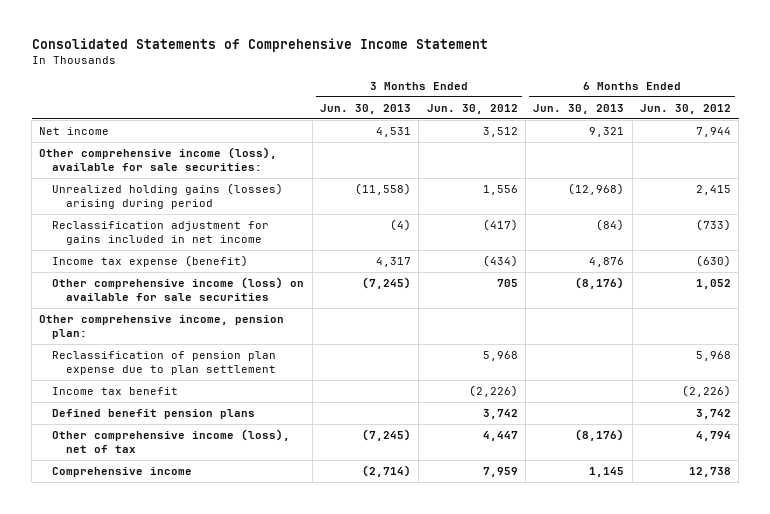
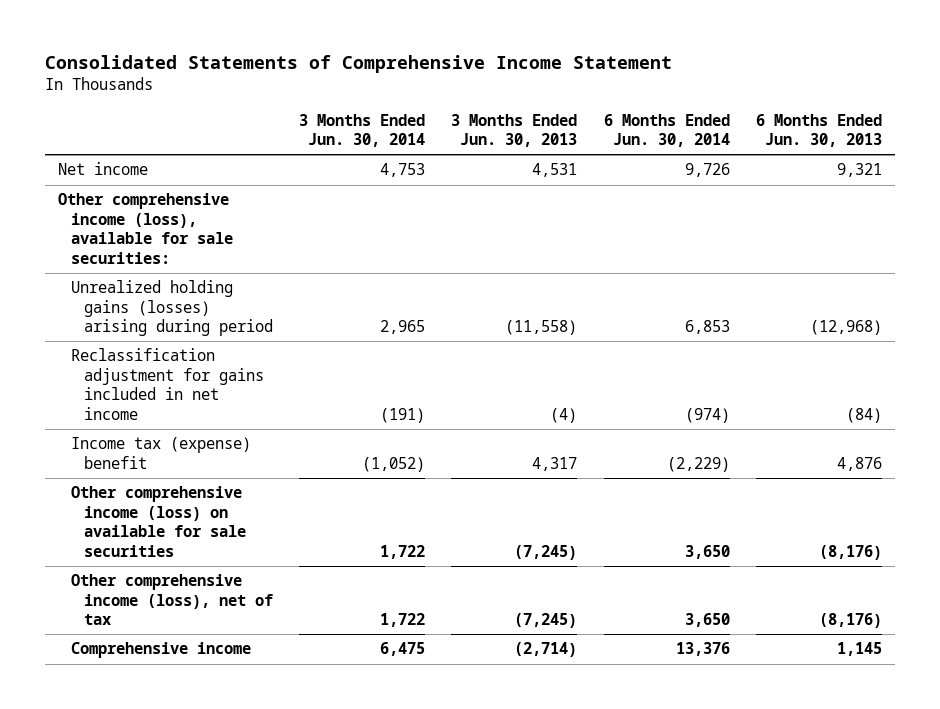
[426,103,518,114] Jun. 30, 2012 -> none
[639,103,731,114] Jun. 30, 2012 -> none
none -> [299,113,426,148] 3 Months Ended Jun. 30, 2014
none -> [603,113,730,148] 6 Months Ended Jun. 30, 2014
[52,255,249,268] Income tax expense (benefit) -> [70,437,251,469] Income tax (expense) benefit
[39,315,285,339] Other comprehensive income, pension plan: -> none
[52,351,277,375] Reclassification of pension plan expense due to plan settlement -> none
[52,387,179,396] Income tax benefit -> none
[52,409,256,420] Defined benefit pension plans -> none

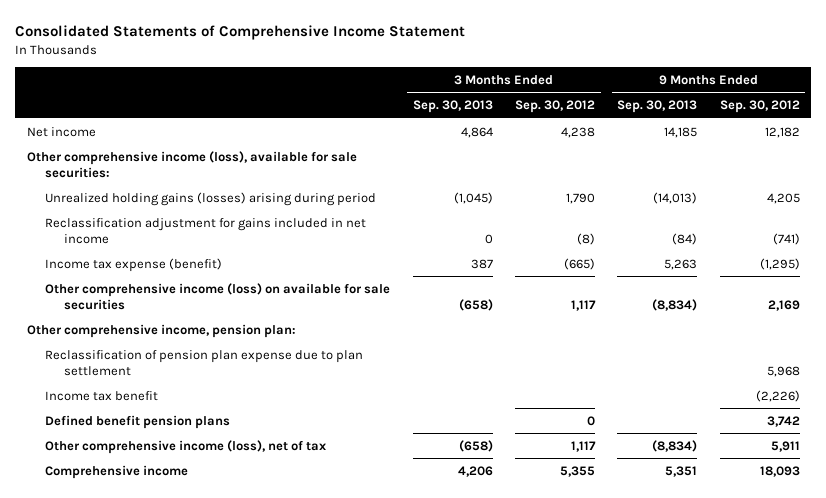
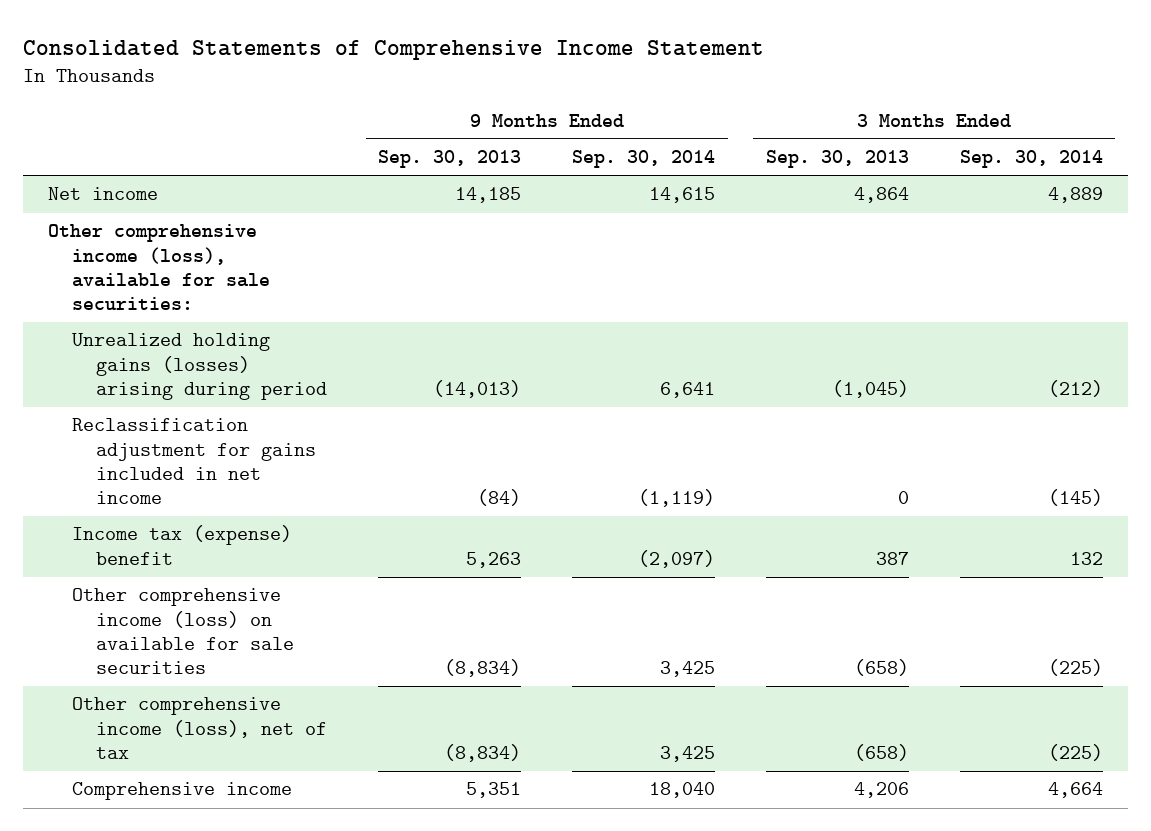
[514,100,595,114] Sep. 30, 2012 -> none
[719,100,800,114] Sep. 30, 2012 -> none
none -> [571,150,715,169] Sep. 30, 2014
none -> [959,150,1103,169] Sep. 30, 2014
[45,257,223,272] Income tax expense (benefit) -> [72,525,293,565] Income tax (expense) benefit
[26,323,296,338] Other comprehensive income, pension plan: -> none
[45,349,364,376] Reclassification of pension plan expense due to plan settlement -> none
[45,390,159,401] Income tax benefit -> none
[45,414,231,429] Defined benefit pension plans -> none

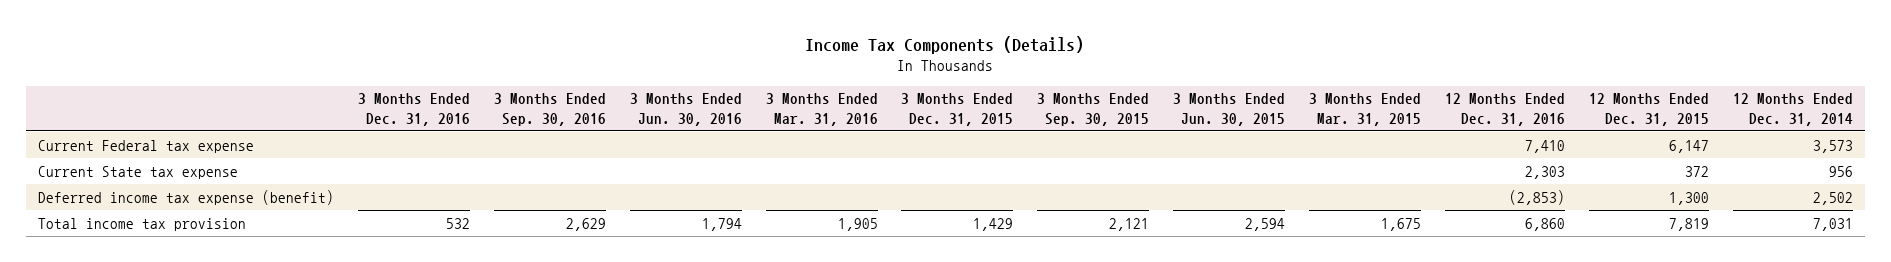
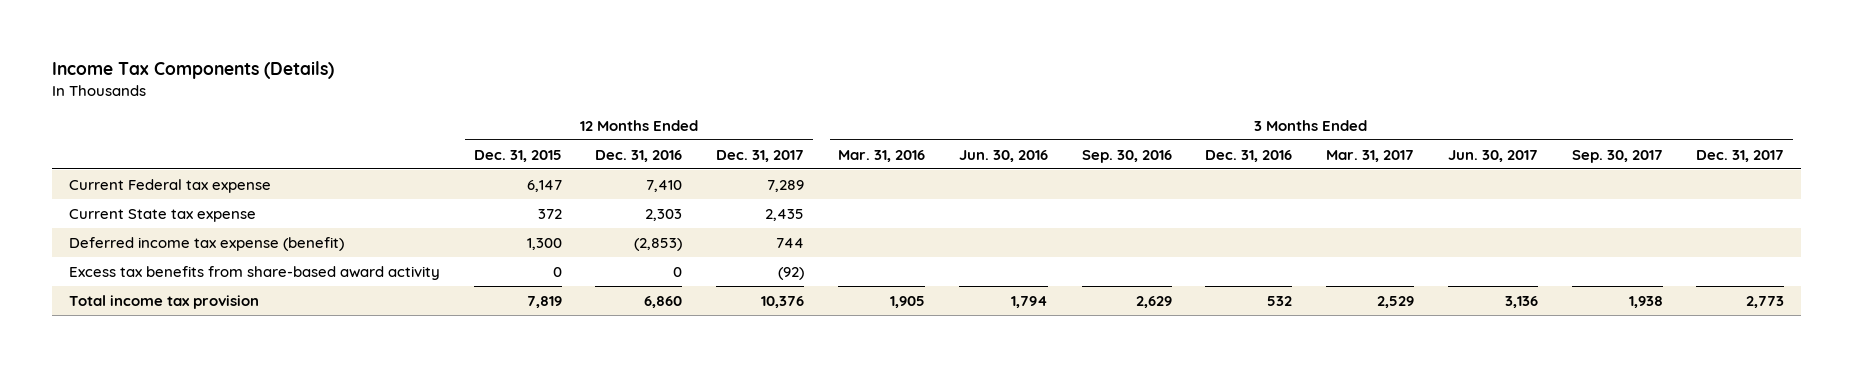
[901,93,1014,126] 3 Months Ended Dec. 31, 2015 -> none
[1037,93,1150,126] 3 Months Ended Sep. 30, 2015 -> none
[1173,93,1286,126] 3 Months Ended Jun. 30, 2015 -> none
[1309,93,1422,126] 3 Months Ended Mar. 31, 2015 -> none
[1732,93,1853,126] 12 Months Ended Dec. 31, 2014 -> none
none -> [716,149,805,162] Dec. 31, 2017
none -> [1326,149,1415,162] Mar. 31, 2017
none -> [1447,149,1538,162] Jun. 30, 2017
none -> [1571,149,1663,163] Sep. 30, 2017
none -> [1696,149,1785,162] Dec. 31, 2017
none -> [68,265,440,280] Excess tax benefits from share-based award activity

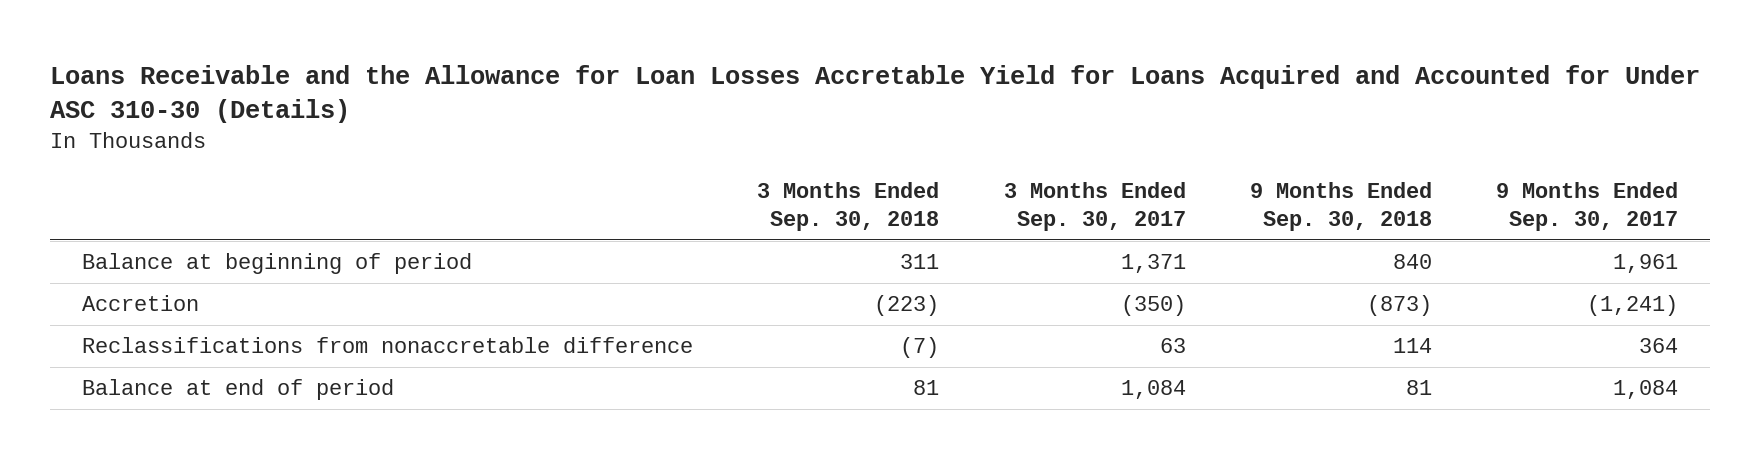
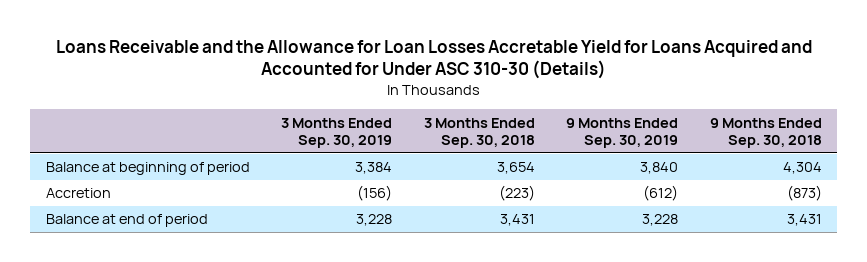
[1003,182,1186,232] 3 Months Ended Sep. 30, 2017 -> none
[1496,182,1679,232] 9 Months Ended Sep. 30, 2017 -> none
none -> [281,117,393,148] 3 Months Ended Sep. 30, 2019
none -> [566,117,679,148] 9 Months Ended Sep. 30, 2019
[900,254,940,270] 311 -> [496,162,535,175] 3,654
[1392,254,1432,270] 840 -> [782,162,822,175] 4,304
[82,337,694,354] Reclassifications from nonaccretable difference -> none
[913,380,940,396] 81 -> [499,214,535,227] 3,431
[1405,380,1432,396] 81 -> [786,214,822,227] 3,431

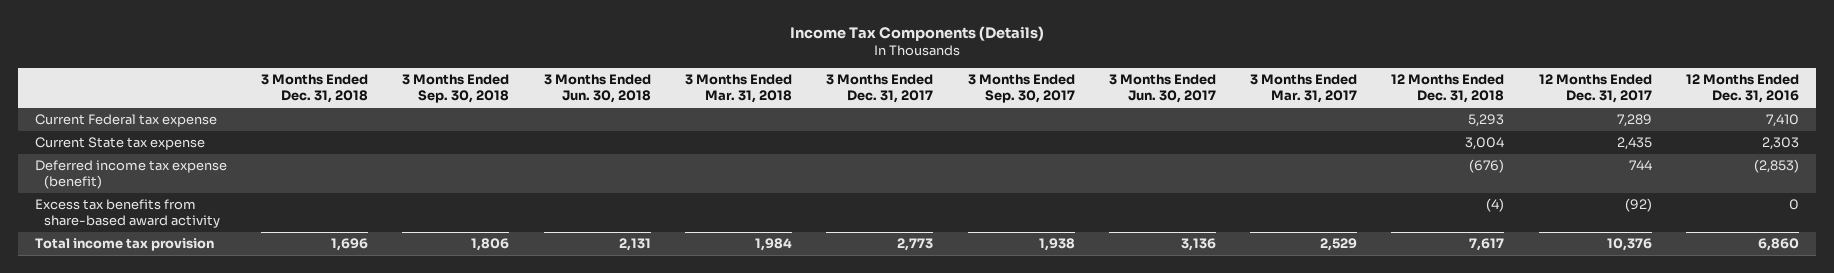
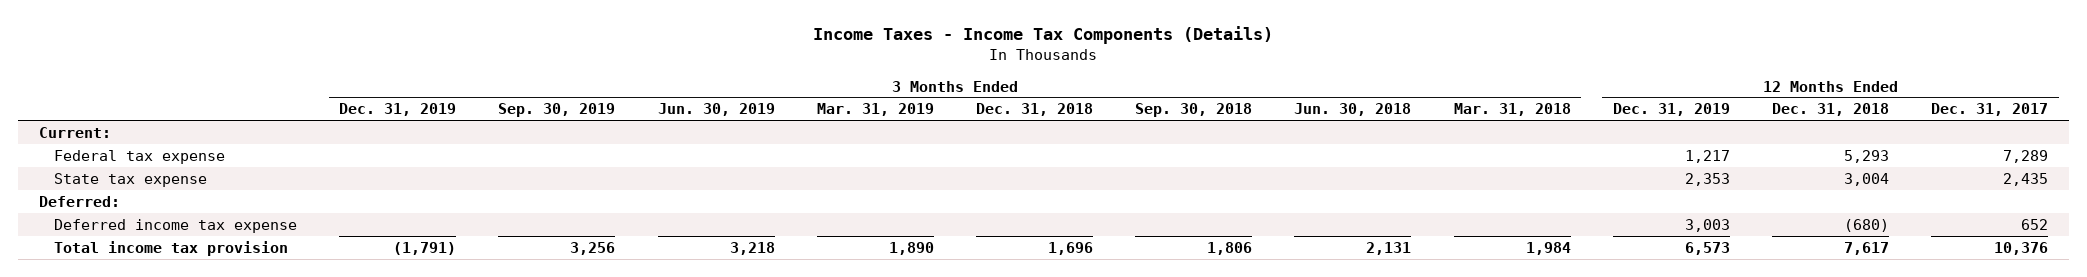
[789,25,1044,41] Income Tax Components (Details) -> [813,26,1274,45] Income Taxes - Income Tax Components (Details)
[826,74,934,104] 3 Months Ended Dec. 31, 2017 -> none
[967,74,1075,104] 3 Months Ended Sep. 30, 2017 -> none
[1108,74,1216,104] 3 Months Ended Jun. 30, 2017 -> none
[1250,74,1358,104] 3 Months Ended Mar. 31, 2017 -> none
[1685,74,1799,104] 12 Months Ended Dec. 31, 2016 -> none
none -> [339,103,457,117] Dec. 31, 2019
none -> [498,103,616,118] Sep. 30, 2019
none -> [657,103,775,117] Jun. 30, 2019
none -> [816,103,934,117] Mar. 31, 2019
none -> [1612,103,1730,117] Dec. 31, 2019
[34,199,221,229] Excess tax benefits from share-based award activity -> none
none -> [38,126,111,138] Current:
[34,114,217,128] Current Federal tax expense -> [53,149,225,164] Federal tax expense
[34,137,205,151] Current State tax expense -> [53,172,207,187] State tax expense
none -> [38,195,120,207] Deferred:
[34,160,227,190] Deferred income tax expense (benefit) -> [53,218,297,233] Deferred income tax expense
[1469,159,1505,174] (676) -> [1844,218,1890,232] (680)
[1628,160,1652,171] 744 -> [2021,218,2049,230] 652

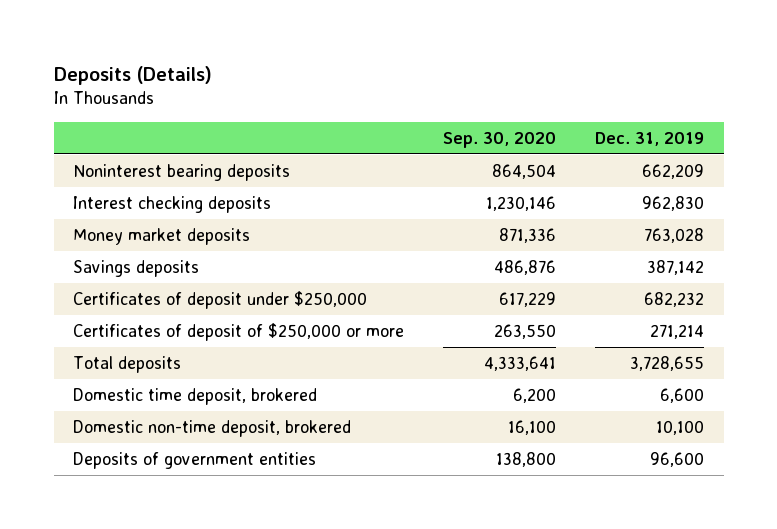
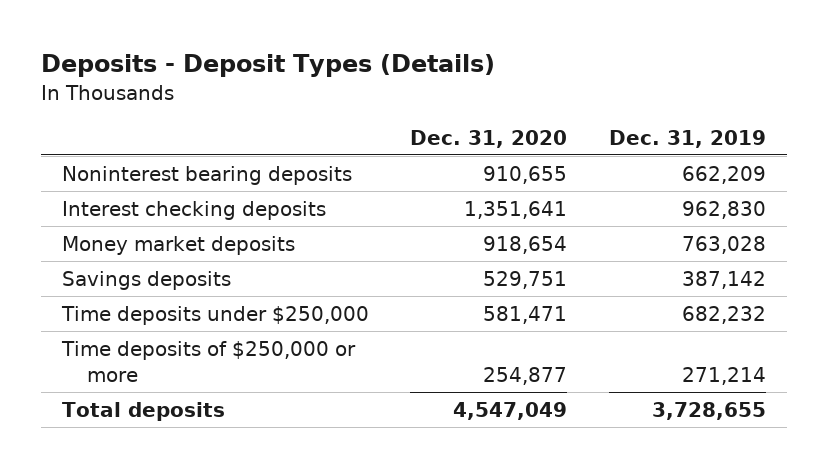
[53,65,212,85] Deposits (Details) -> [40,54,495,78] Deposits - Deposit Types (Details)
[443,131,557,148] Sep. 30, 2020 -> none
none -> [410,129,568,148] Dec. 31, 2020
[73,290,368,309] Certificates of deposit under $250,000 -> [60,305,369,325] Time deposits under $250,000
[73,322,405,341] Certificates of deposit of $250,000 or more -> [60,340,356,382] Time deposits of $250,000 or more
[73,387,318,405] Domestic time deposit, brokered -> none
[73,419,352,437] Domestic non-time deposit, brokered -> none
[73,451,317,469] Deposits of government entities -> none

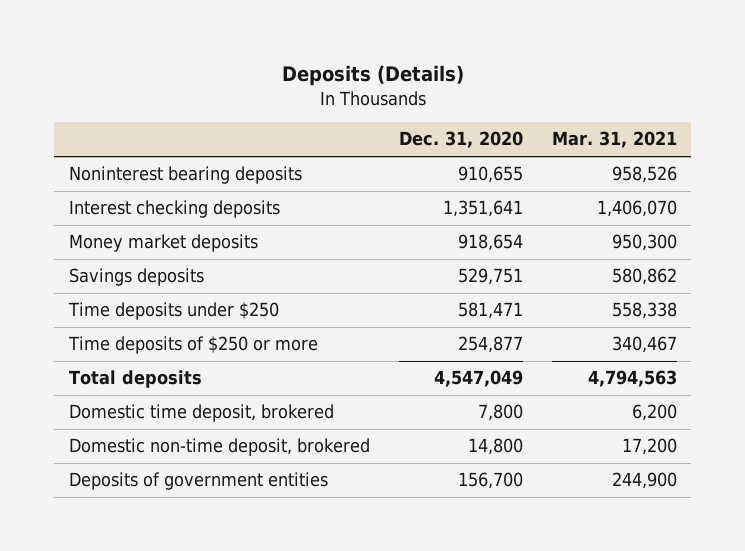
[40,54,495,78] Deposits - Deposit Types (Details) -> [281,65,464,87] Deposits (Details)
[609,129,767,148] Dec. 31, 2019 -> none
none -> [551,131,677,149] Mar. 31, 2021
[60,305,369,325] Time deposits under $250,000 -> [67,302,279,321] Time deposits under $250
[60,340,356,382] Time deposits of $250,000 or more -> [67,336,318,355] Time deposits of $250 or more
none -> [68,404,334,423] Domestic time deposit, brokered
none -> [68,438,370,457] Domestic non-time deposit, brokered
none -> [68,472,328,491] Deposits of government entities

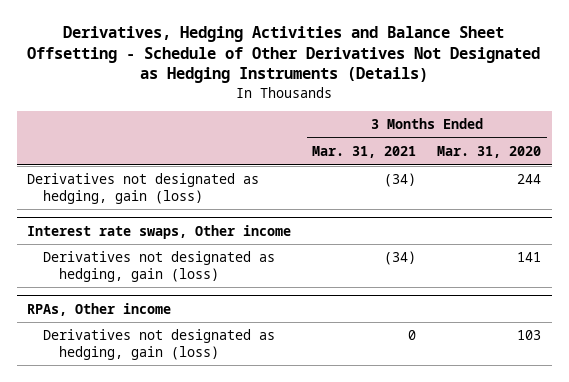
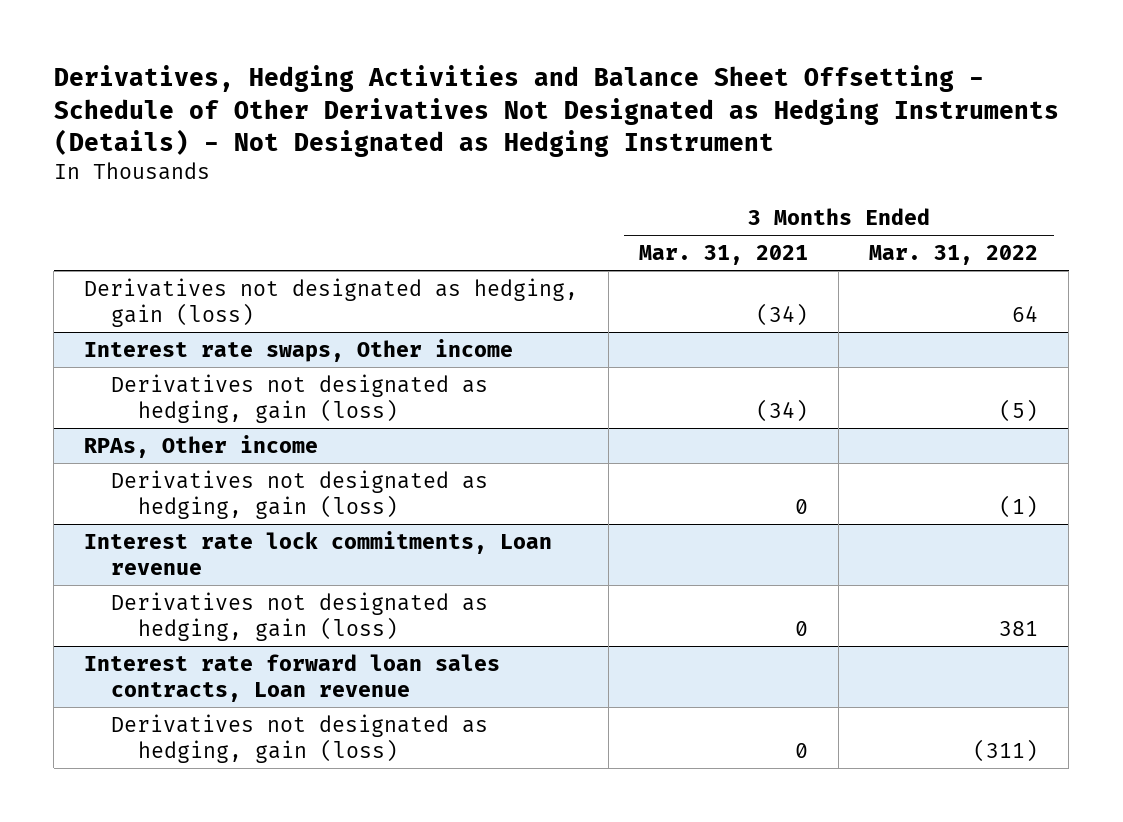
[27,25,541,84] Derivatives, Hedging Activities and Balance Sheet Offsetting - Schedule of Other Derivatives Not Designated as Hedging Instruments (Details) -> [53,65,1059,158] Derivatives, Hedging Activities and Balance Sheet Offsetting - Schedule of Other Derivatives Not Designated as Hedging Instruments (Details) - Not Designated as Hedging Instrument
[437,146,542,159] Mar. 31, 2020 -> none
none -> [869,245,1039,266] Mar. 31, 2022
none -> [84,530,553,575] Interest rate lock commitments, Loan revenue
none -> [111,591,489,641] Derivatives not designated as hedging, gain (loss)
none -> [84,653,501,702] Interest rate forward loan sales contracts, Loan revenue
none -> [111,713,489,763] Derivatives not designated as hedging, gain (loss)

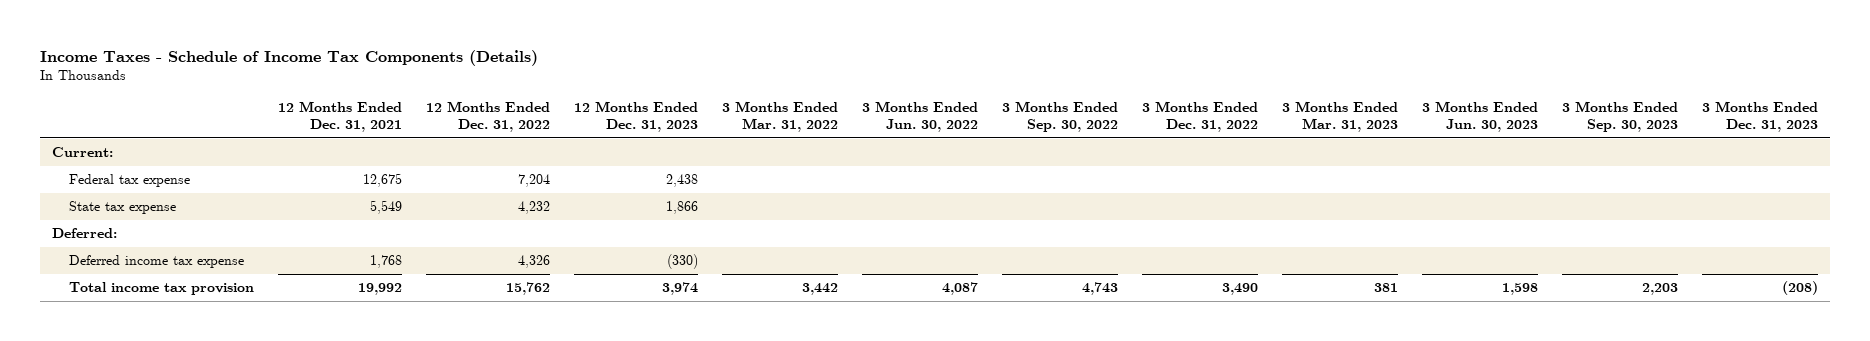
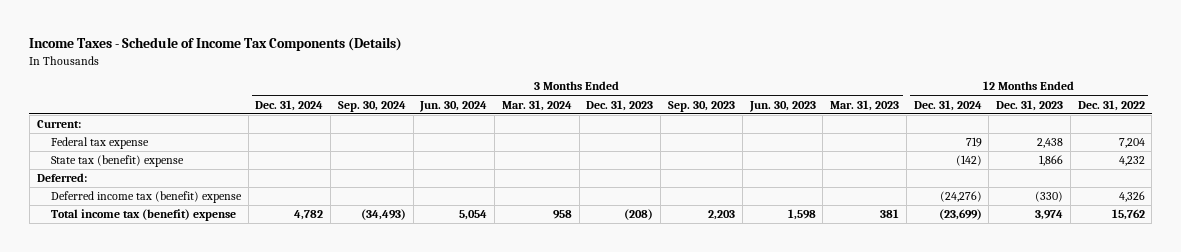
[278,101,403,133] 12 Months Ended Dec. 31, 2021 -> none
[722,101,839,133] 3 Months Ended Mar. 31, 2022 -> none
[862,101,979,133] 3 Months Ended Jun. 30, 2022 -> none
[1002,101,1119,133] 3 Months Ended Sep. 30, 2022 -> none
[1142,101,1259,133] 3 Months Ended Dec. 31, 2022 -> none
none -> [255,99,324,111] Dec. 31, 2024
none -> [337,100,406,112] Sep. 30, 2024
none -> [419,100,488,112] Jun. 30, 2024
none -> [501,99,572,111] Mar. 31, 2024
none -> [913,99,982,111] Dec. 31, 2024
[69,201,177,215] State tax expense -> [50,155,184,168] State tax (benefit) expense
[69,255,245,269] Deferred income tax expense -> [50,191,242,204] Deferred income tax (benefit) expense
[69,282,255,296] Total income tax provision -> [50,209,236,222] Total income tax (benefit) expense

